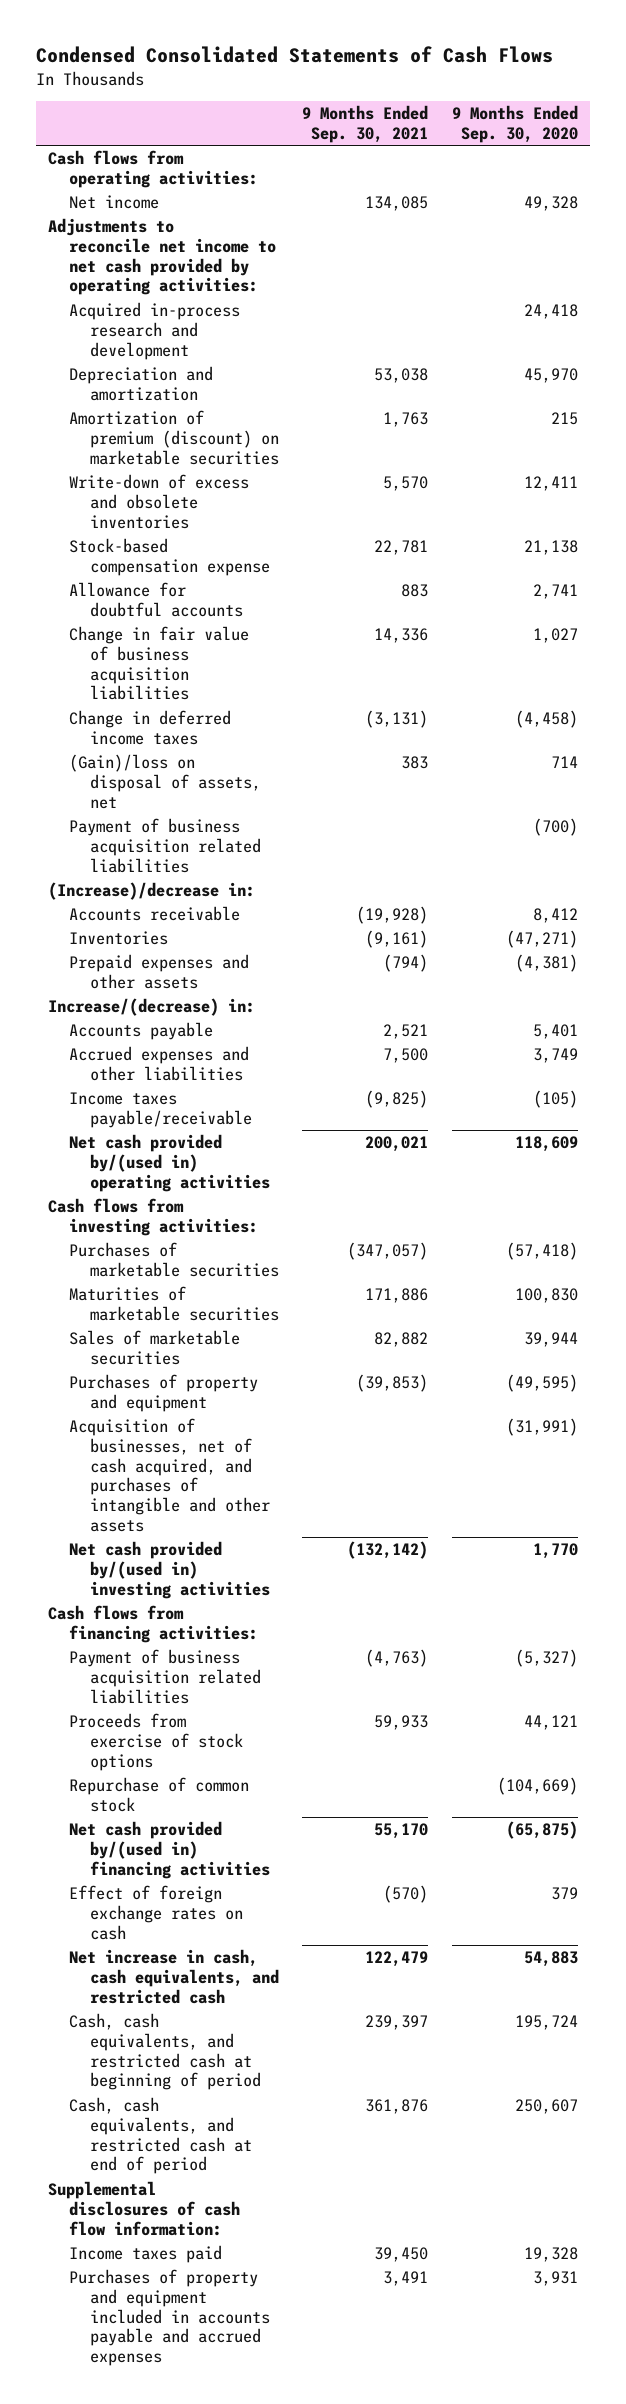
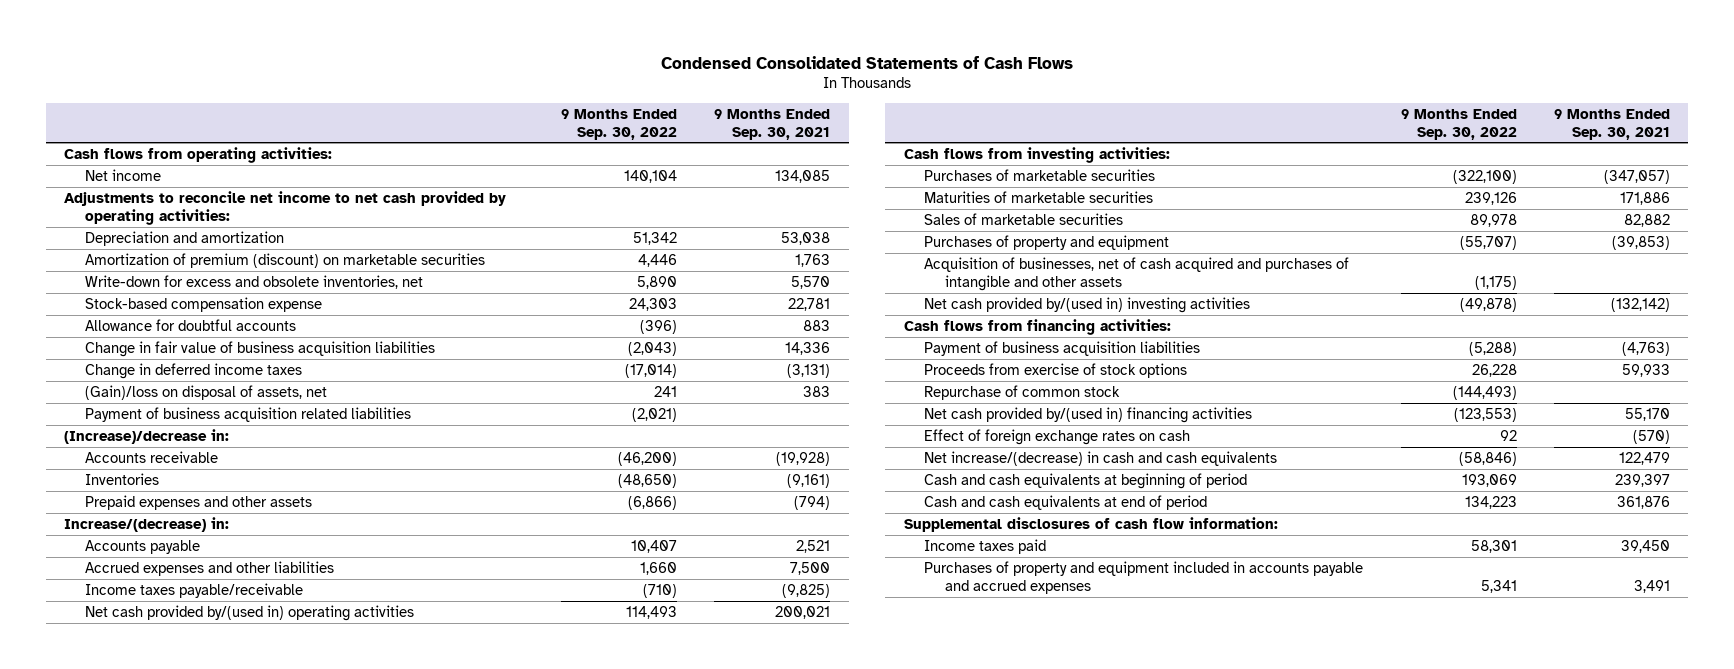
[452,105,579,144] 9 Months Ended Sep. 30, 2020 -> none
none -> [561,108,678,140] 9 Months Ended Sep. 30, 2022
[68,301,240,360] Acquired in-process research and development -> none
[68,473,249,529] Write-down of excess and obsolete inventories -> [85,274,424,289] Write-down for excess and obsolete inventories, net
[68,1417,270,1532] Acquisition of businesses, net of cash acquired, and purchases of intangible and other assets -> [924,256,1350,291] Acquisition of businesses, net of cash acquired and purchases of intangible and other assets
[68,1648,261,1704] Payment of business acquisition related liabilities -> [924,340,1201,356] Payment of business acquisition liabilities
[68,1948,279,2004] Net increase in cash, cash equivalents, and restricted cash -> [924,450,1278,466] Net increase/(decrease) in cash and cash equivalents
[68,2012,261,2091] Cash, cash equivalents, and restricted cash at beginning of period -> [924,472,1248,489] Cash and cash equivalents at beginning of period
[68,2096,252,2175] Cash, cash equivalents, and restricted cash at end of period -> [924,494,1208,510] Cash and cash equivalents at end of period

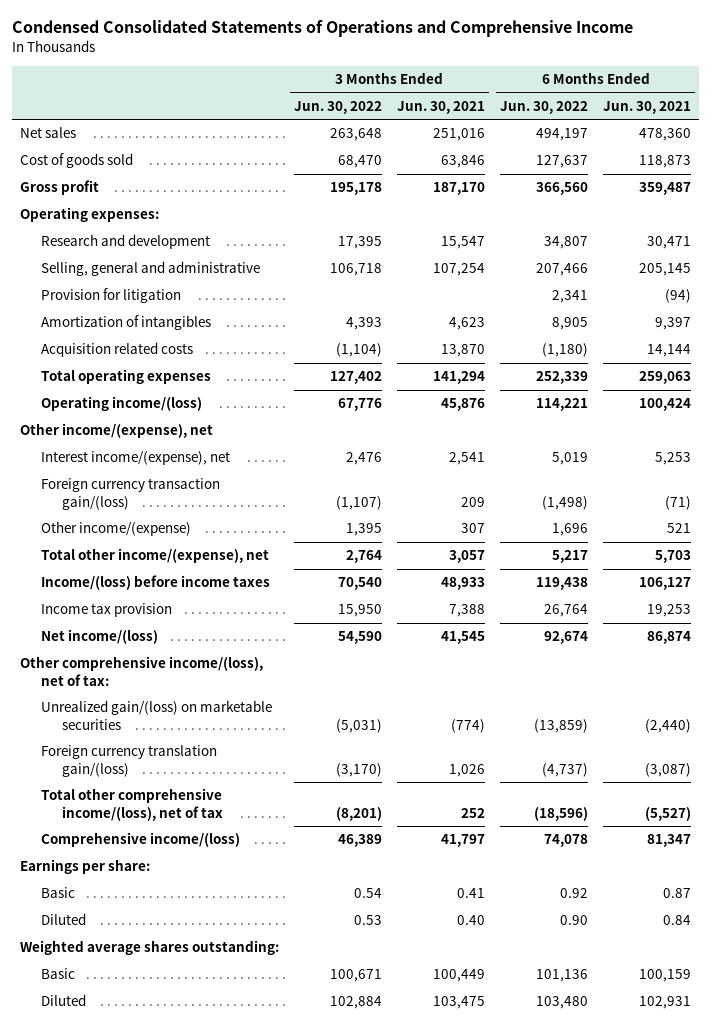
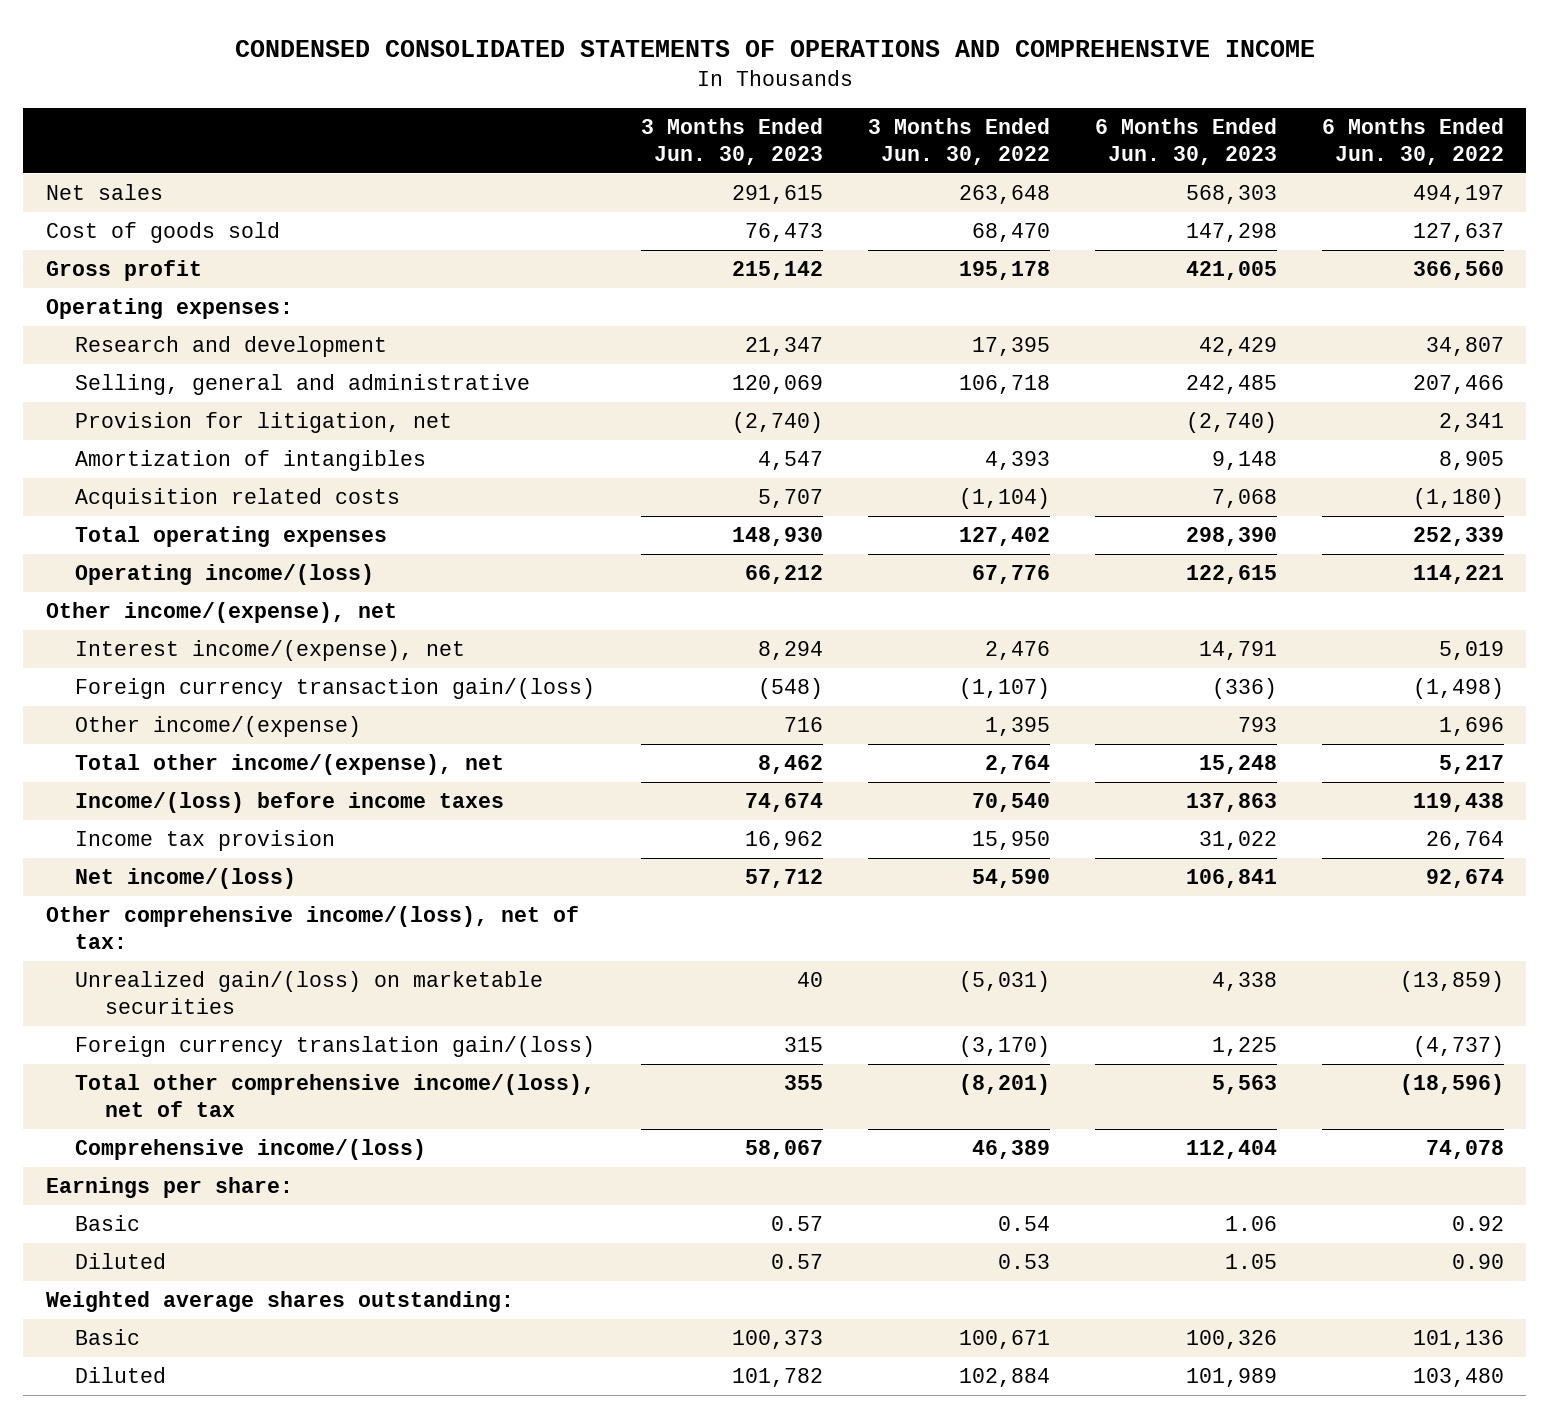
[11,20,633,38] Condensed Consolidated Statements of Operations and Comprehensive Income -> [234,39,1315,57] CONDENSED CONSOLIDATED STATEMENTS OF OPERATIONS AND COMPREHENSIVE INCOME
[396,100,485,114] Jun. 30, 2021 -> none
[603,100,692,114] Jun. 30, 2021 -> none
none -> [640,117,823,166] 3 Months Ended Jun. 30, 2023
none -> [1094,117,1277,166] 6 Months Ended Jun. 30, 2023
[40,288,181,304] Provision for litigation -> [75,412,453,434] Provision for litigation, net

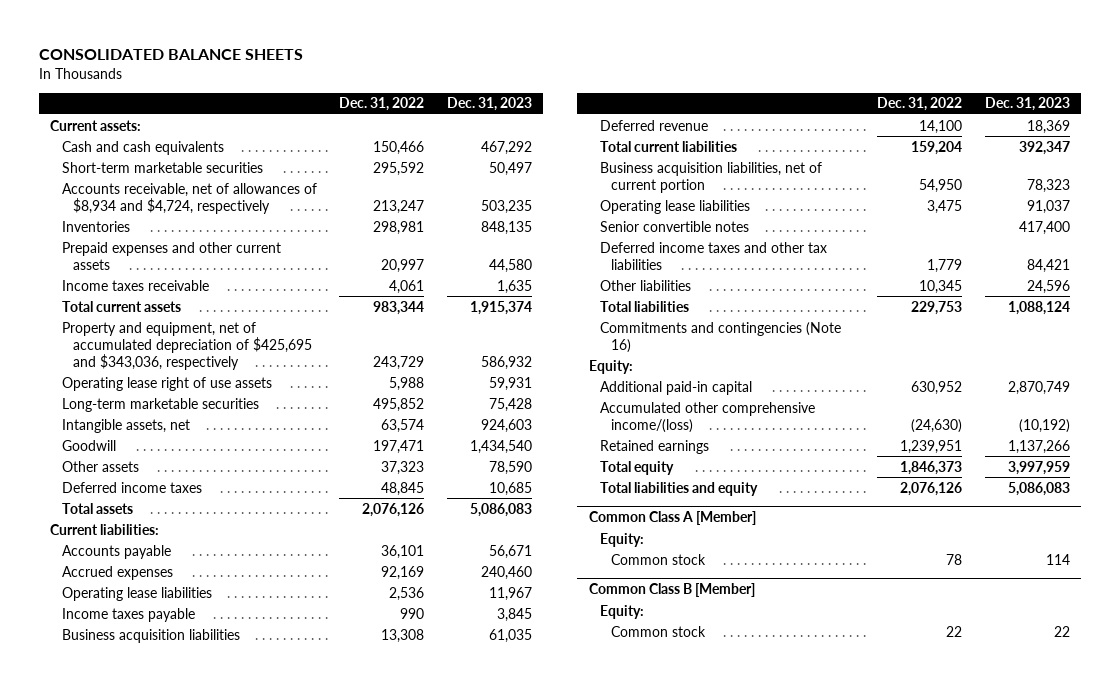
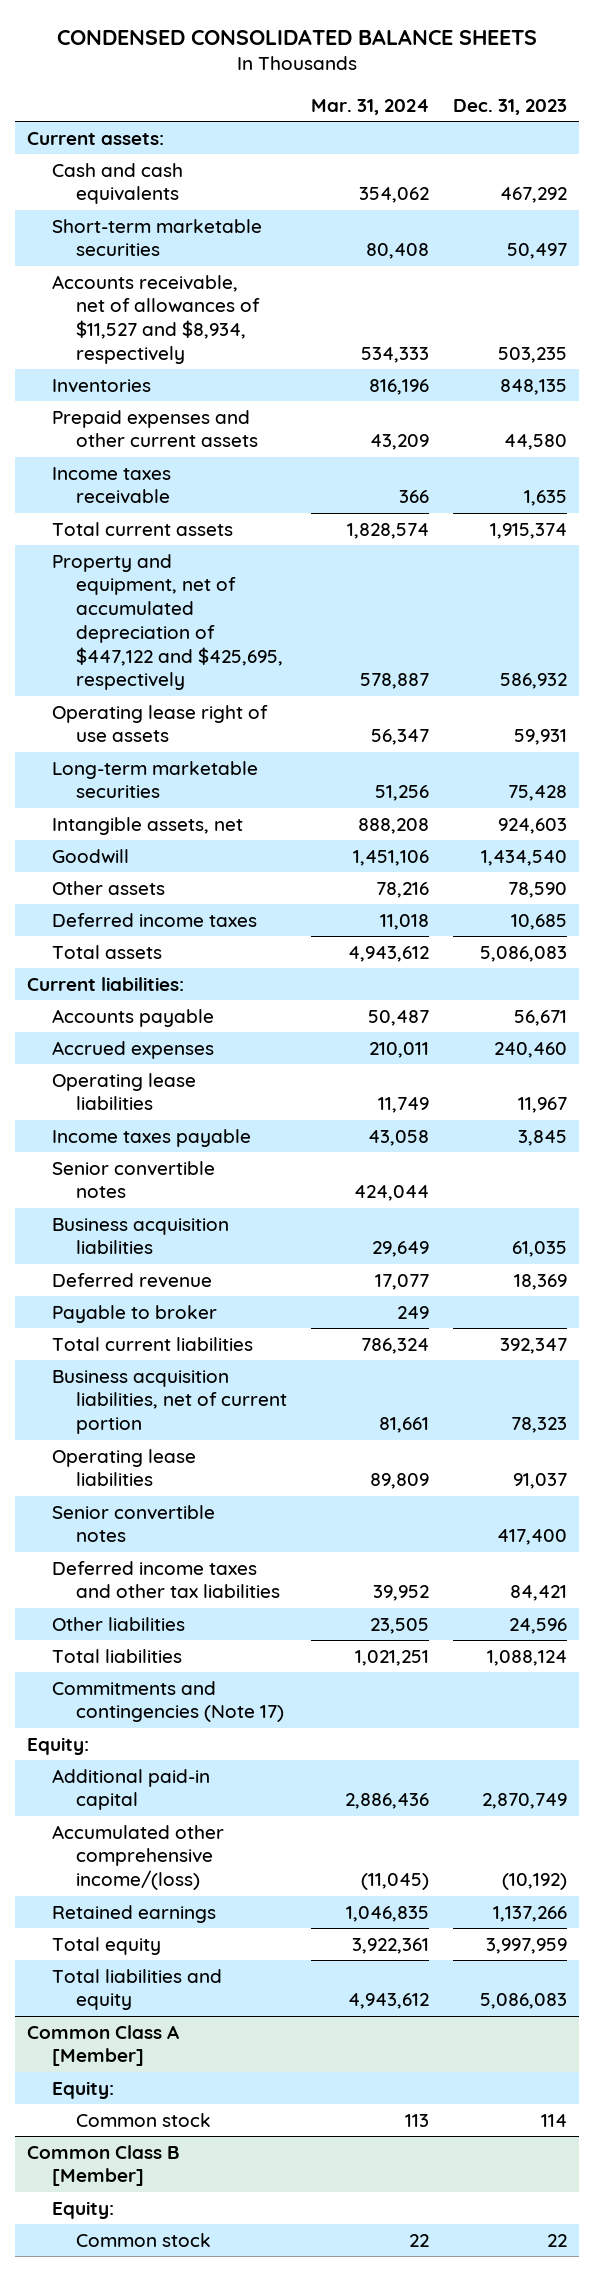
[39,49,304,61] CONSOLIDATED BALANCE SHEETS -> [56,28,537,45] CONDENSED CONSOLIDATED BALANCE SHEETS
[339,97,425,112] Dec. 31, 2022 -> none
none -> [310,98,429,115] Mar. 31, 2024
[61,182,317,214] Accounts receivable, net of allowances of $8,934 and $4,724, respectively -> [51,274,260,364] Accounts receivable, net of allowances of $11,527 and $8,934, respectively
[61,321,313,370] Property and equipment, net of accumulated depreciation of $425,695 and $343,036, respectively -> [51,553,283,691] Property and equipment, net of accumulated depreciation of $447,122 and $425,695, respectively
none -> [51,1160,215,1199] Senior convertible notes
none -> [51,1304,217,1323] Payable to broker
[599,321,841,353] Commitments and contingencies (Note 16) -> [51,1680,284,1723] Commitments and contingencies (Note 17)

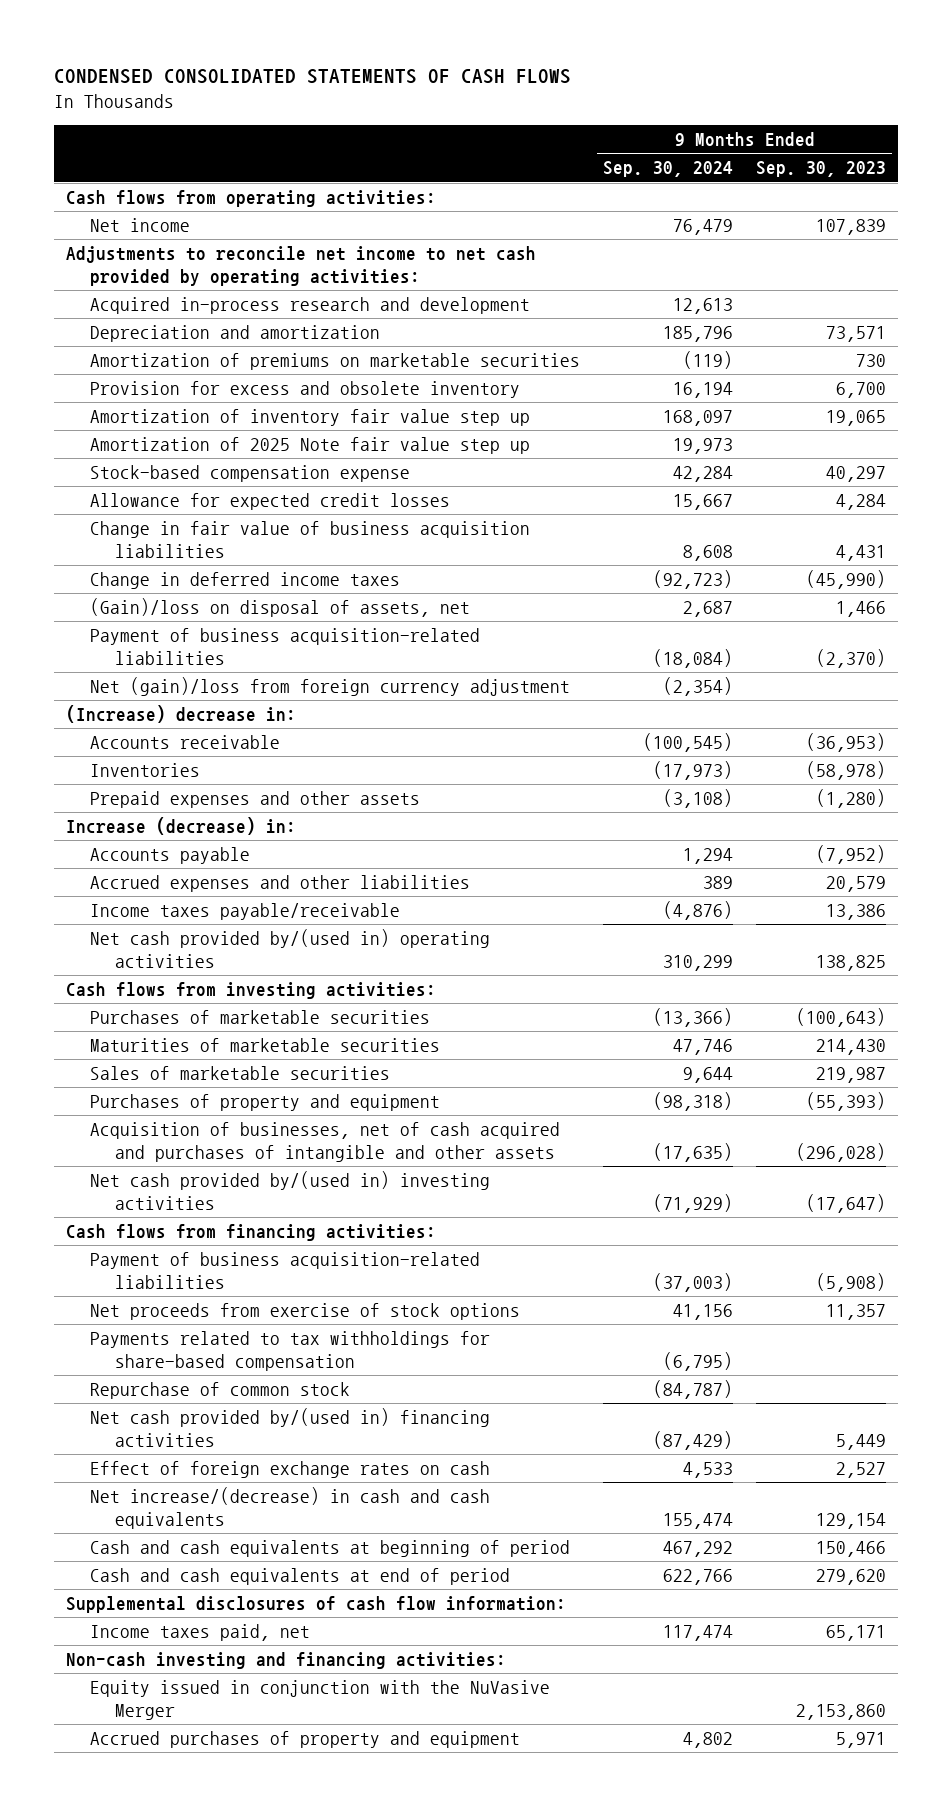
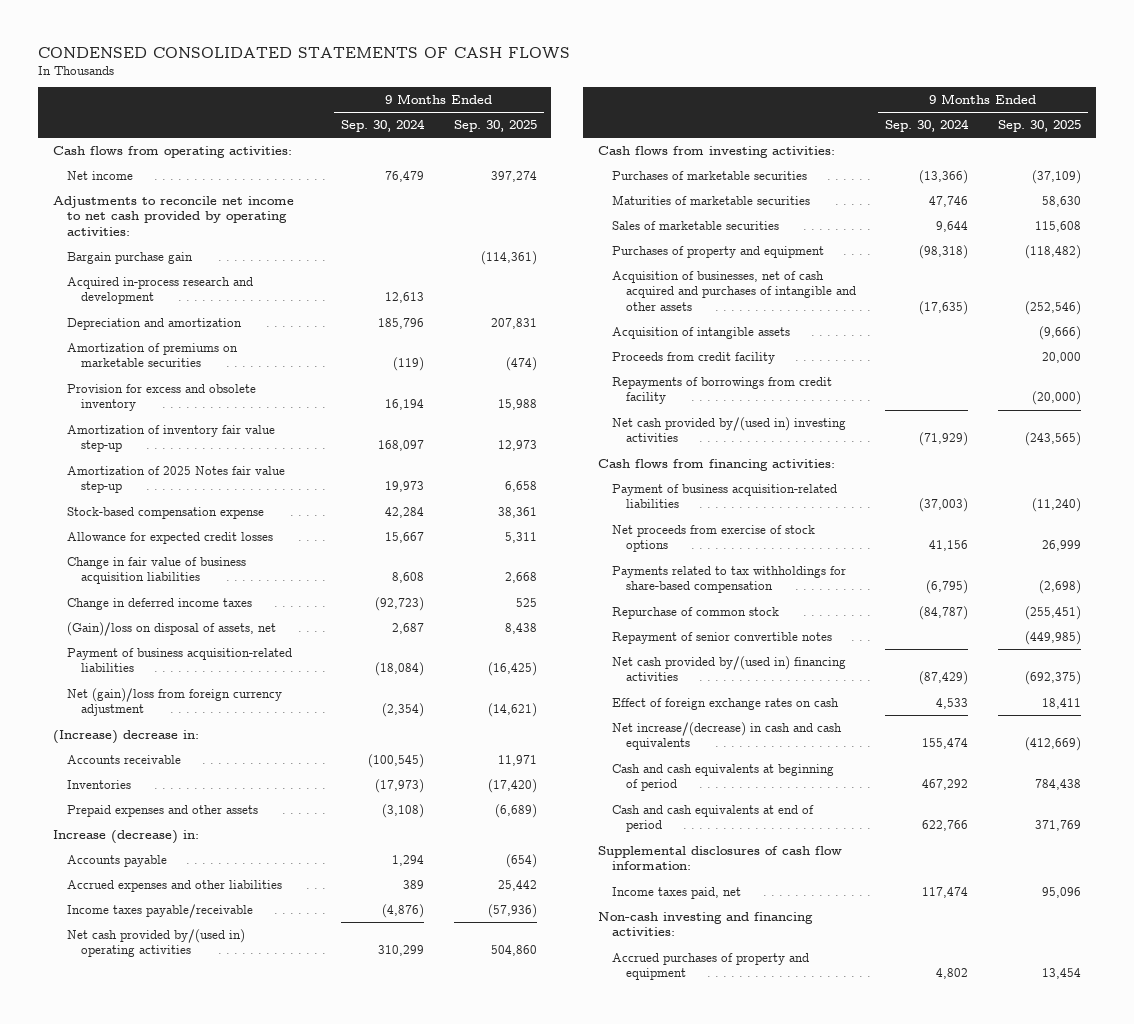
[756,161,887,178] Sep. 30, 2023 -> none
none -> [453,120,537,133] Sep. 30, 2025
none -> [67,251,194,264] Bargain purchase gain
[90,408,531,426] Amortization of inventory fair value step up -> [67,424,276,453] Amortization of inventory fair value step-up
[90,436,531,454] Amortization of 2025 Note fair value step up -> [67,465,286,494] Amortization of 2025 Notes fair value step-up
none -> [611,326,790,339] Acquisition of intangible assets
none -> [611,351,775,364] Proceeds from credit facility
none -> [611,376,832,405] Repayments of borrowings from credit facility
none -> [611,631,832,644] Repayment of senior convertible notes
[90,1679,551,1721] Equity issued in conjunction with the NuVasive Merger -> none

